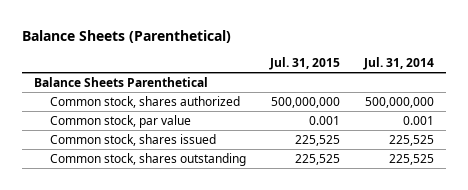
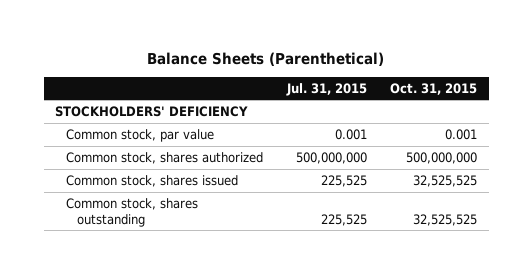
[363,56,435,70] Jul. 31, 2014 -> none
none -> [389,82,477,95] Oct. 31, 2015
[34,76,209,87] Balance Sheets Parenthetical -> none
none -> [55,105,249,117] STOCKHOLDERS' DEFICIENCY
[49,95,240,108] Common stock, shares authorized -> [66,151,264,164] Common stock, shares authorized

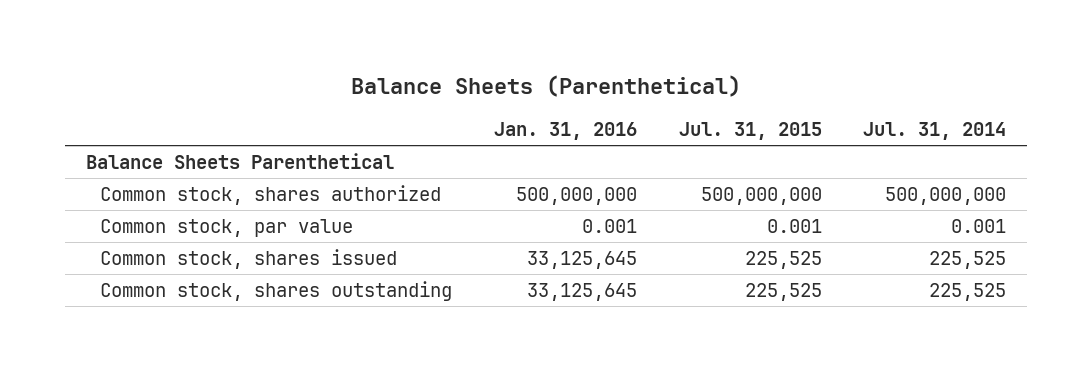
[389,82,477,95] Oct. 31, 2015 -> none
none -> [494,121,638,140] Jan. 31, 2016
none -> [863,121,1007,140] Jul. 31, 2014
[55,105,249,117] STOCKHOLDERS' DEFICIENCY -> none
none -> [85,152,394,169] Balance Sheets Parenthetical
[66,128,215,142] Common stock, par value -> [100,218,354,237] Common stock, par value

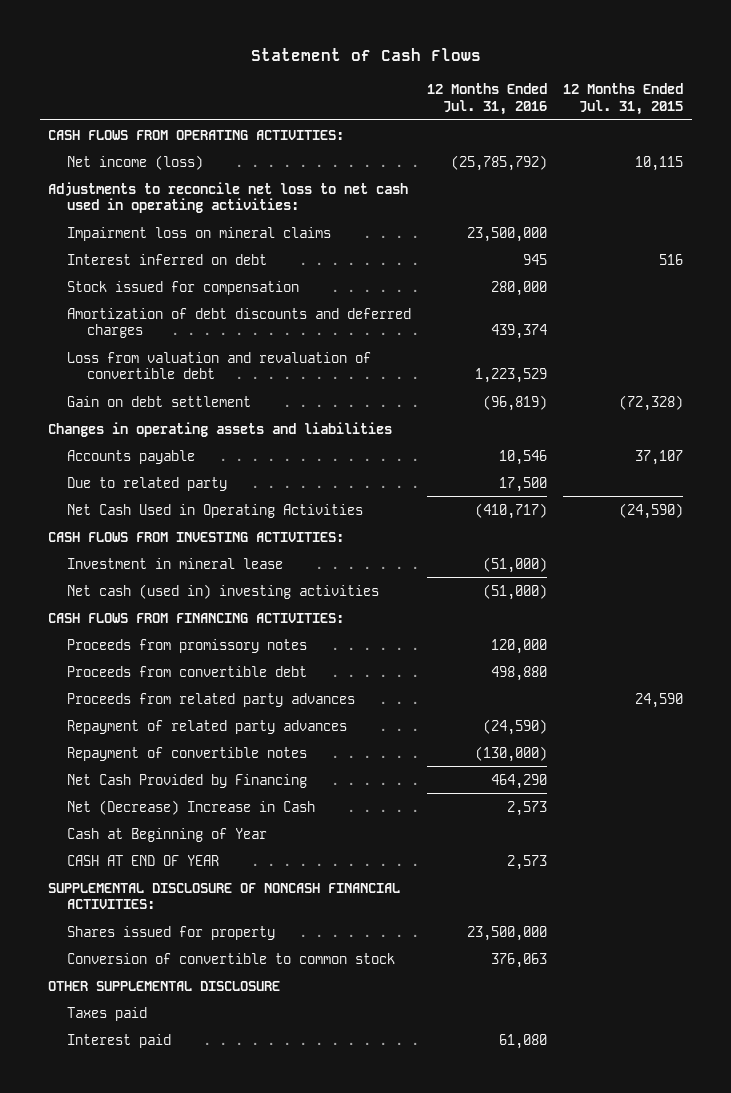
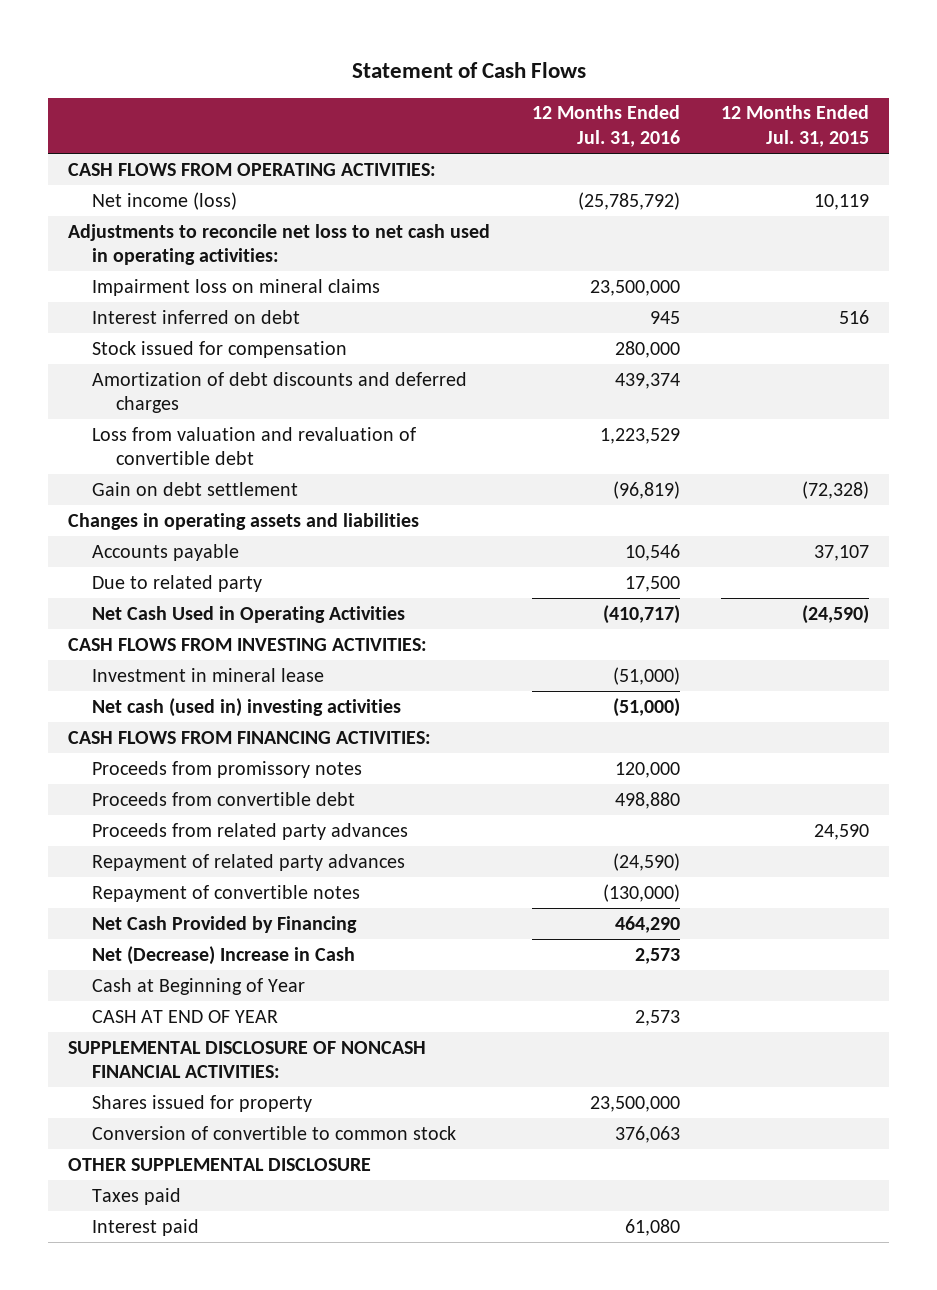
[635,155,684,171] 10,115 -> [813,193,869,210] 10,119

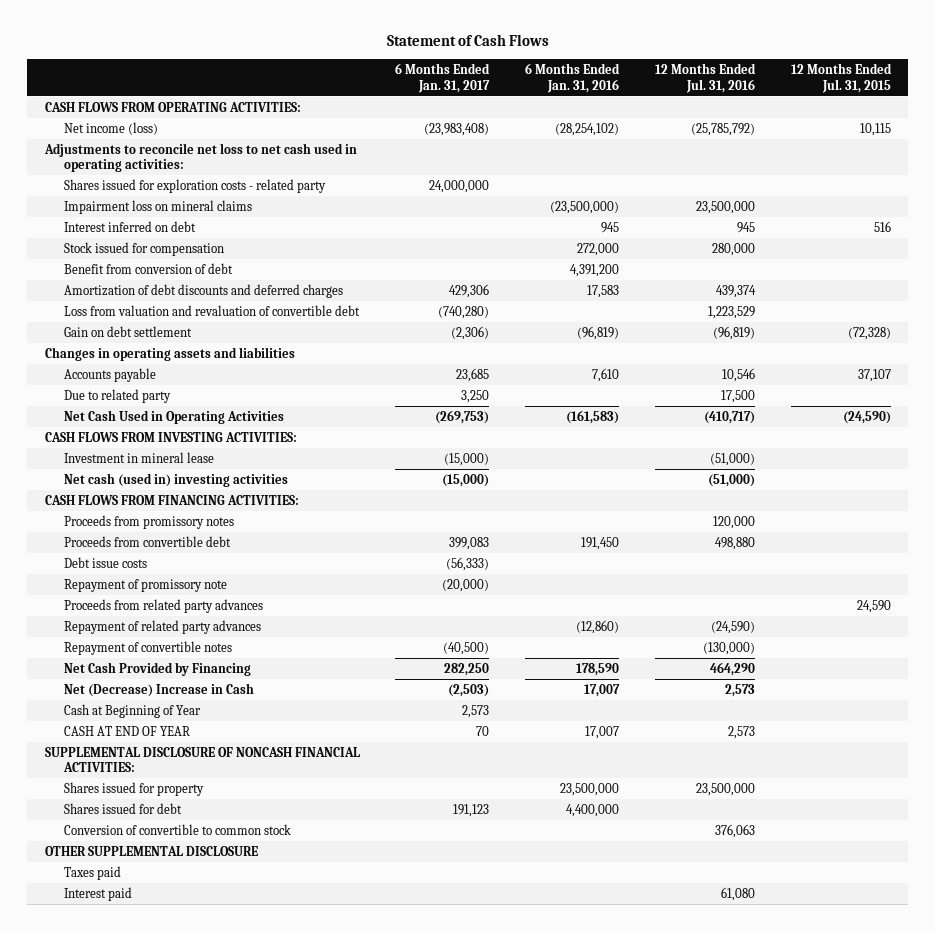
none -> [395,62,491,93] 6 Months Ended Jan. 31, 2017
none -> [525,62,621,93] 6 Months Ended Jan. 31, 2016
[813,193,869,210] 10,119 -> [859,122,891,136] 10,115
none -> [64,178,327,193] Shares issued for exploration costs - related party
none -> [64,262,234,274] Benefit from conversion of debt
none -> [64,556,148,568] Debt issue costs
none -> [64,578,228,592] Repayment of promissory note
none -> [64,802,183,814] Shares issued for debt

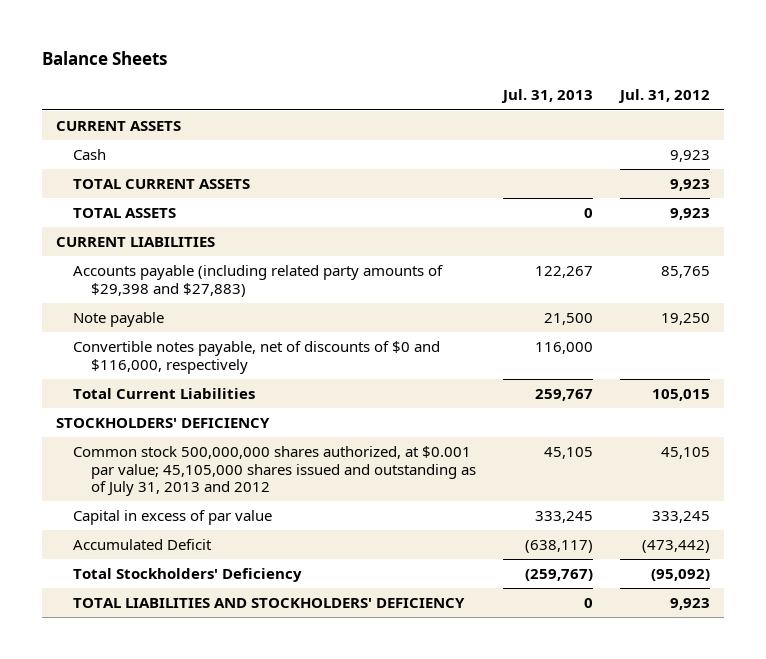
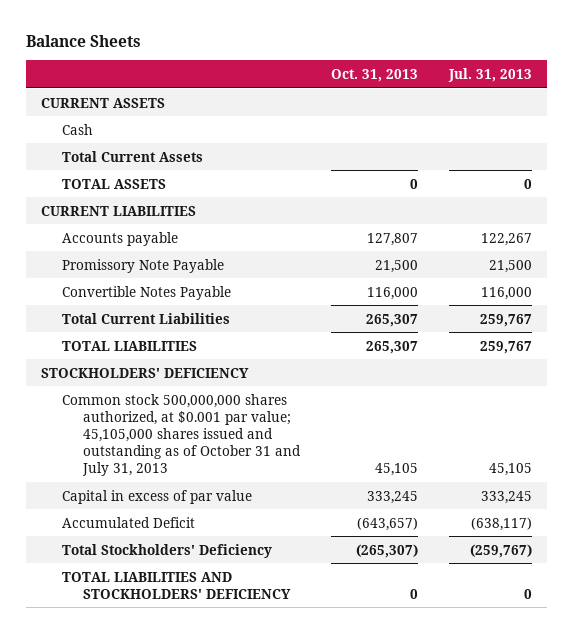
[618,89,711,104] Jul. 31, 2012 -> none
none -> [331,68,419,82] Oct. 31, 2013
[73,178,251,189] TOTAL CURRENT ASSETS -> [62,150,204,162] Total Current Assets
[73,264,444,297] Accounts payable (including related party amounts of $29,398 and $27,883) -> [62,231,179,246] Accounts payable
[73,311,165,327] Note payable -> [62,258,225,273] Promissory Note Payable
[73,340,441,374] Convertible notes payable, net of discounts of $0 and $116,000, respectively -> [62,285,232,300] Convertible Notes Payable
none -> [62,340,198,351] TOTAL LIABILITIES
[73,445,476,497] Common stock 500,000,000 shares authorized, at $0.001 par value; 45,105,000 shares issued and outstanding as of July 31, 2013 and 2012 -> [62,393,302,477] Common stock 500,000,000 shares authorized, at $0.001 par value; 45,105,000 shares issued and outstanding as of October 31 and July 31, 2013

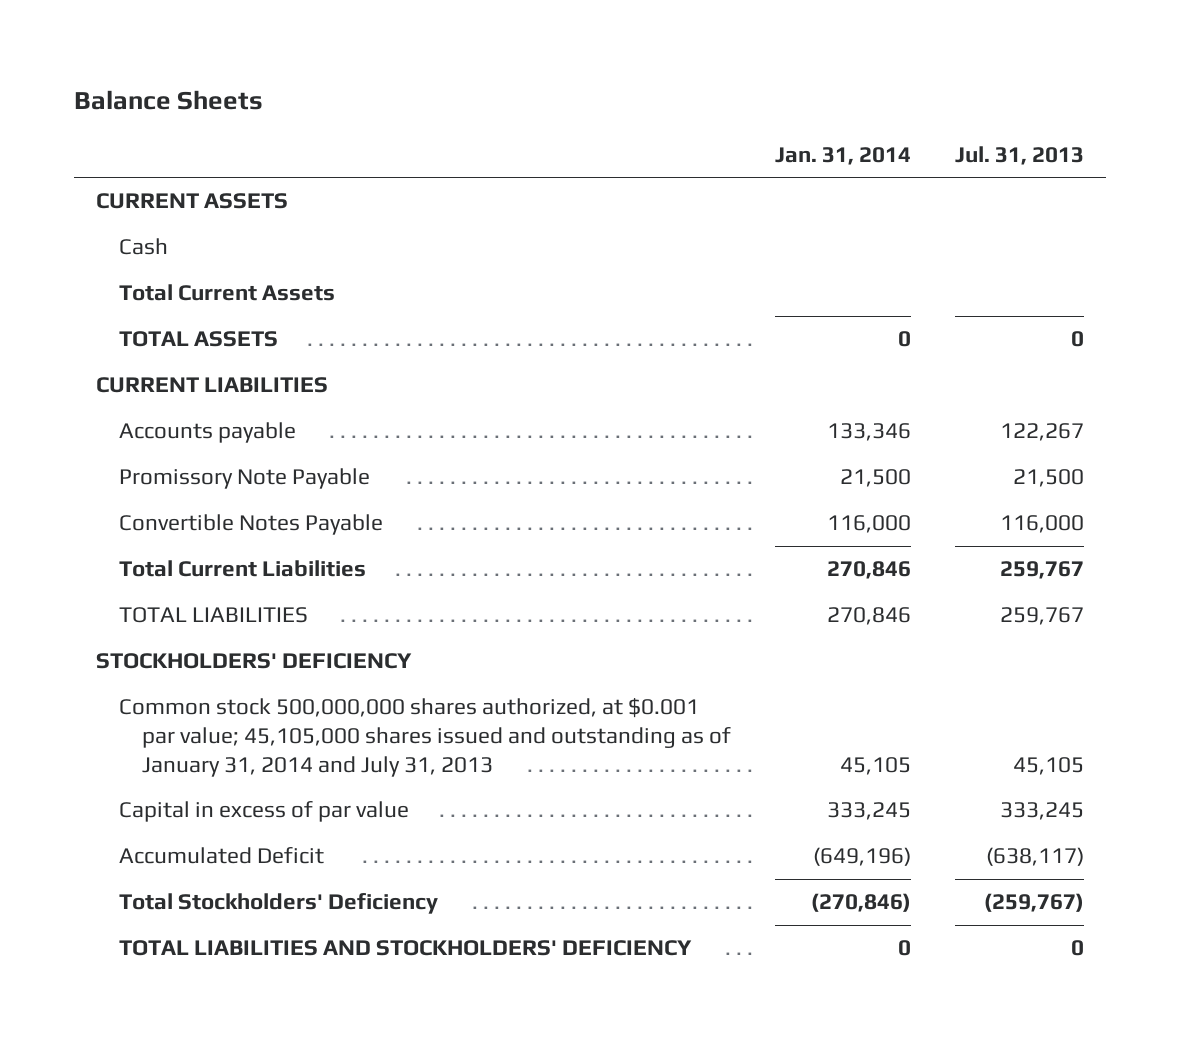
[331,68,419,82] Oct. 31, 2013 -> none
none -> [775,146,912,165] Jan. 31, 2014
[62,393,302,477] Common stock 500,000,000 shares authorized, at $0.001 par value; 45,105,000 shares issued and outstanding as of October 31 and July 31, 2013 -> [119,698,732,777] Common stock 500,000,000 shares authorized, at $0.001 par value; 45,105,000 shares issued and outstanding as of January 31, 2014 and July 31, 2013

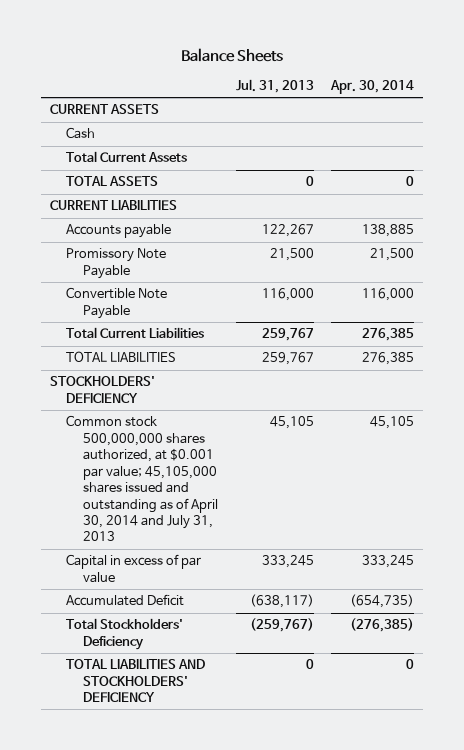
[775,146,912,165] Jan. 31, 2014 -> none
none -> [330,80,415,95] Apr. 30, 2014
[119,514,384,536] Convertible Notes Payable -> [66,287,168,319] Convertible Note Payable
[119,698,732,777] Common stock 500,000,000 shares authorized, at $0.001 par value; 45,105,000 shares issued and outstanding as of January 31, 2014 and July 31, 2013 -> [66,415,218,542] Common stock 500,000,000 shares authorized, at $0.001 par value; 45,105,000 shares issued and outstanding as of April 30, 2014 and July 31, 2013

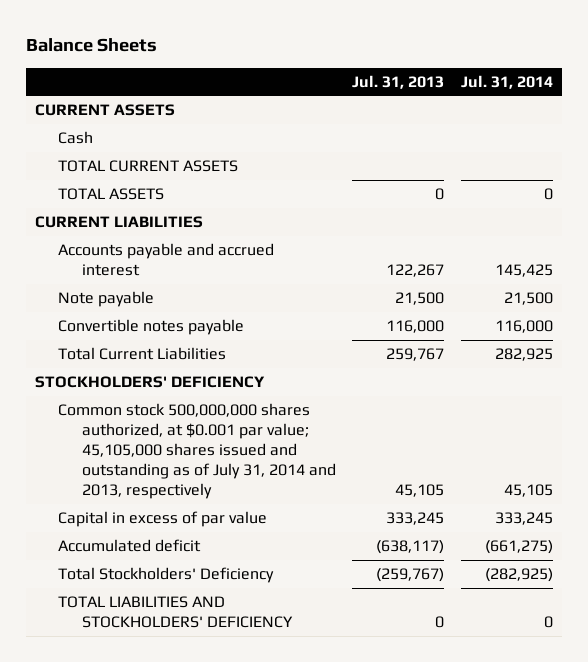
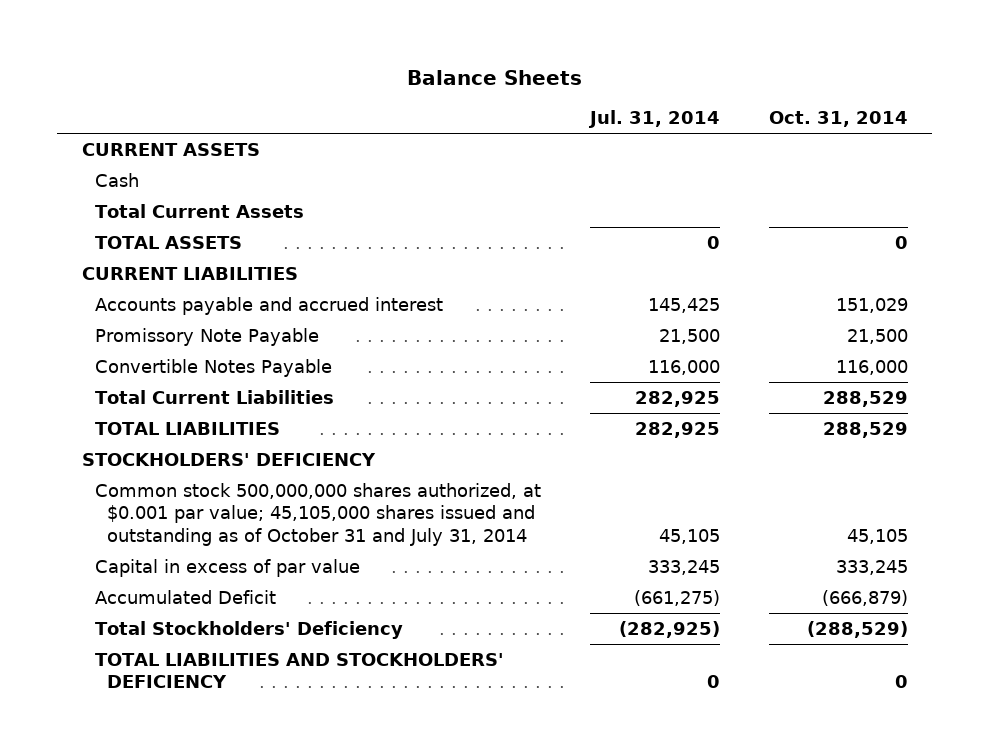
[352,74,445,89] Jul. 31, 2013 -> none
none -> [768,111,908,128] Oct. 31, 2014
[58,160,239,173] TOTAL CURRENT ASSETS -> [94,203,304,218] Total Current Assets
[58,291,155,308] Note payable -> [94,327,319,346] Promissory Note Payable
[58,319,245,336] Convertible notes payable -> [94,358,332,377] Convertible Notes Payable
none -> [94,421,280,435] TOTAL LIABILITIES
[58,403,336,500] Common stock 500,000,000 shares authorized, at $0.001 par value; 45,105,000 shares issued and outstanding as of July 31, 2014 and 2013, respectively -> [94,482,541,546] Common stock 500,000,000 shares authorized, at $0.001 par value; 45,105,000 shares issued and outstanding as of October 31 and July 31, 2014
[58,539,202,553] Accumulated deficit -> [94,589,276,604] Accumulated Deficit

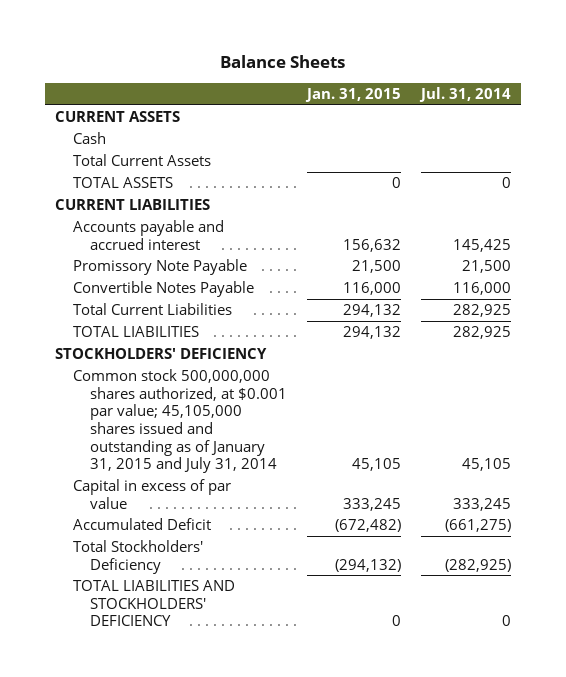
[768,111,908,128] Oct. 31, 2014 -> none
none -> [304,88,401,103] Jan. 31, 2015
[94,482,541,546] Common stock 500,000,000 shares authorized, at $0.001 par value; 45,105,000 shares issued and outstanding as of October 31 and July 31, 2014 -> [72,369,288,474] Common stock 500,000,000 shares authorized, at $0.001 par value; 45,105,000 shares issued and outstanding as of January 31, 2015 and July 31, 2014

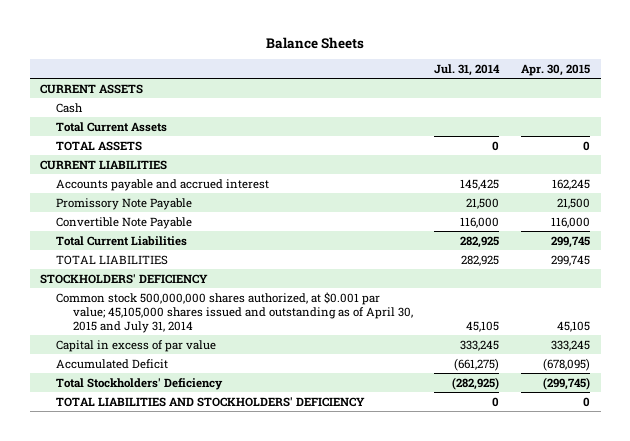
[304,88,401,103] Jan. 31, 2015 -> none
none -> [520,63,590,76] Apr. 30, 2015
[72,281,254,298] Convertible Notes Payable -> [56,216,193,229] Convertible Note Payable
[72,369,288,474] Common stock 500,000,000 shares authorized, at $0.001 par value; 45,105,000 shares issued and outstanding as of January 31, 2015 and July 31, 2014 -> [56,291,413,333] Common stock 500,000,000 shares authorized, at $0.001 par value; 45,105,000 shares issued and outstanding as of April 30, 2015 and July 31, 2014

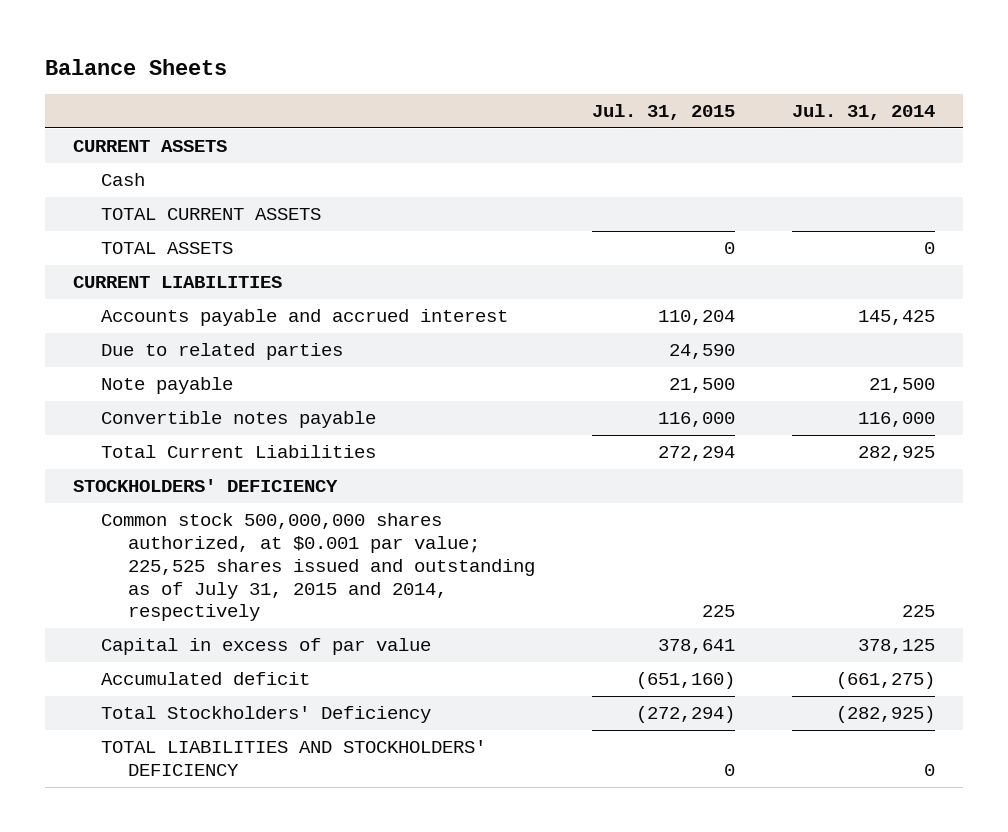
[520,63,590,76] Apr. 30, 2015 -> none
none -> [591,104,735,121] Jul. 31, 2015
[56,121,168,132] Total Current Assets -> [100,208,321,221] TOTAL CURRENT ASSETS
none -> [100,343,343,361] Due to related parties
[56,197,193,210] Promissory Note Payable -> [100,377,233,395] Note payable
[56,216,193,229] Convertible Note Payable -> [100,411,376,429] Convertible notes payable
[56,254,169,265] TOTAL LIABILITIES -> none
[56,291,413,333] Common stock 500,000,000 shares authorized, at $0.001 par value; 45,105,000 shares issued and outstanding as of April 30, 2015 and July 31, 2014 -> [100,513,536,622] Common stock 500,000,000 shares authorized, at $0.001 par value; 225,525 shares issued and outstanding as of July 31, 2015 and 2014, respectively
[466,320,500,332] 45,105 -> [901,605,935,618] 225
[460,339,500,351] 333,245 -> [857,639,935,655] 378,125
[56,358,169,369] Accumulated Deficit -> [100,672,310,686] Accumulated deficit

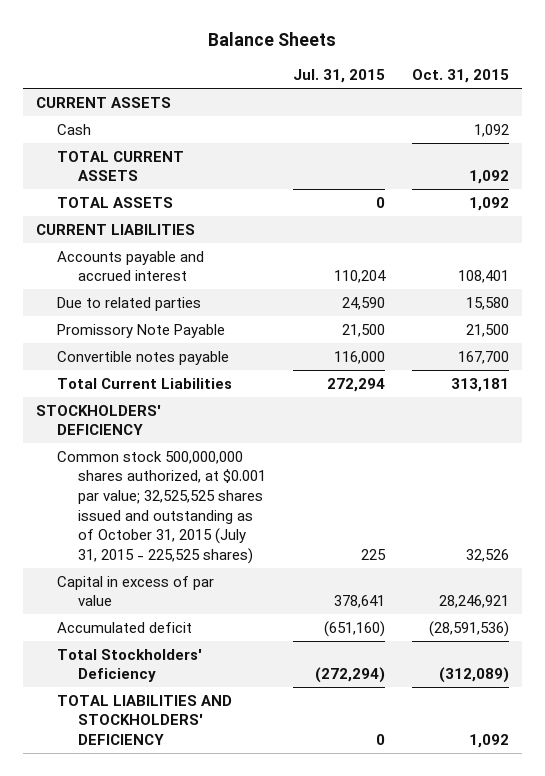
[791,104,935,121] Jul. 31, 2014 -> none
none -> [411,69,509,84] Oct. 31, 2015
[100,377,233,395] Note payable -> [56,323,225,338] Promissory Note Payable
[100,513,536,622] Common stock 500,000,000 shares authorized, at $0.001 par value; 225,525 shares issued and outstanding as of July 31, 2015 and 2014, respectively -> [56,450,266,565] Common stock 500,000,000 shares authorized, at $0.001 par value; 32,525,525 shares issued and outstanding as of October 31, 2015 (July 31, 2015 - 225,525 shares)

